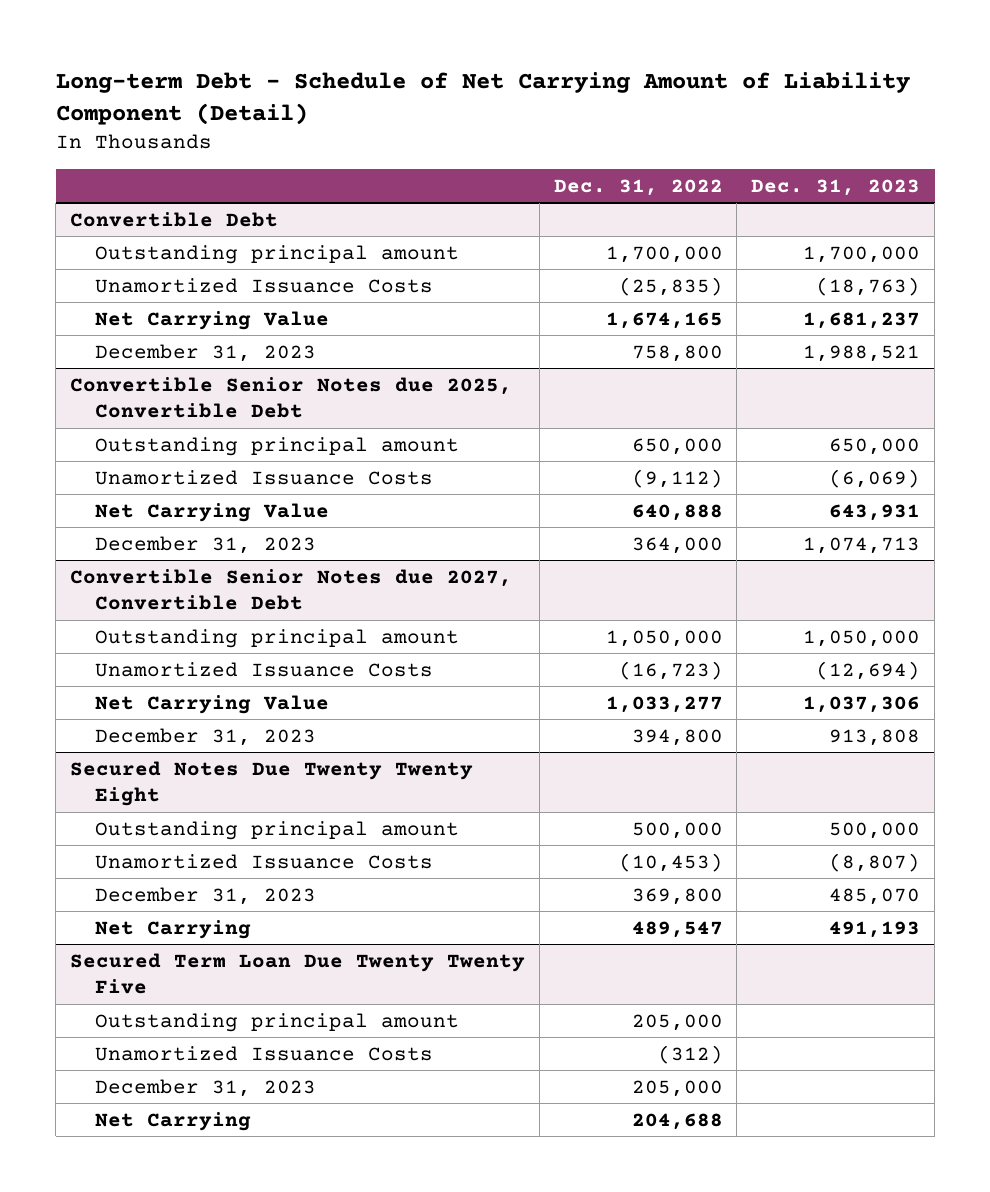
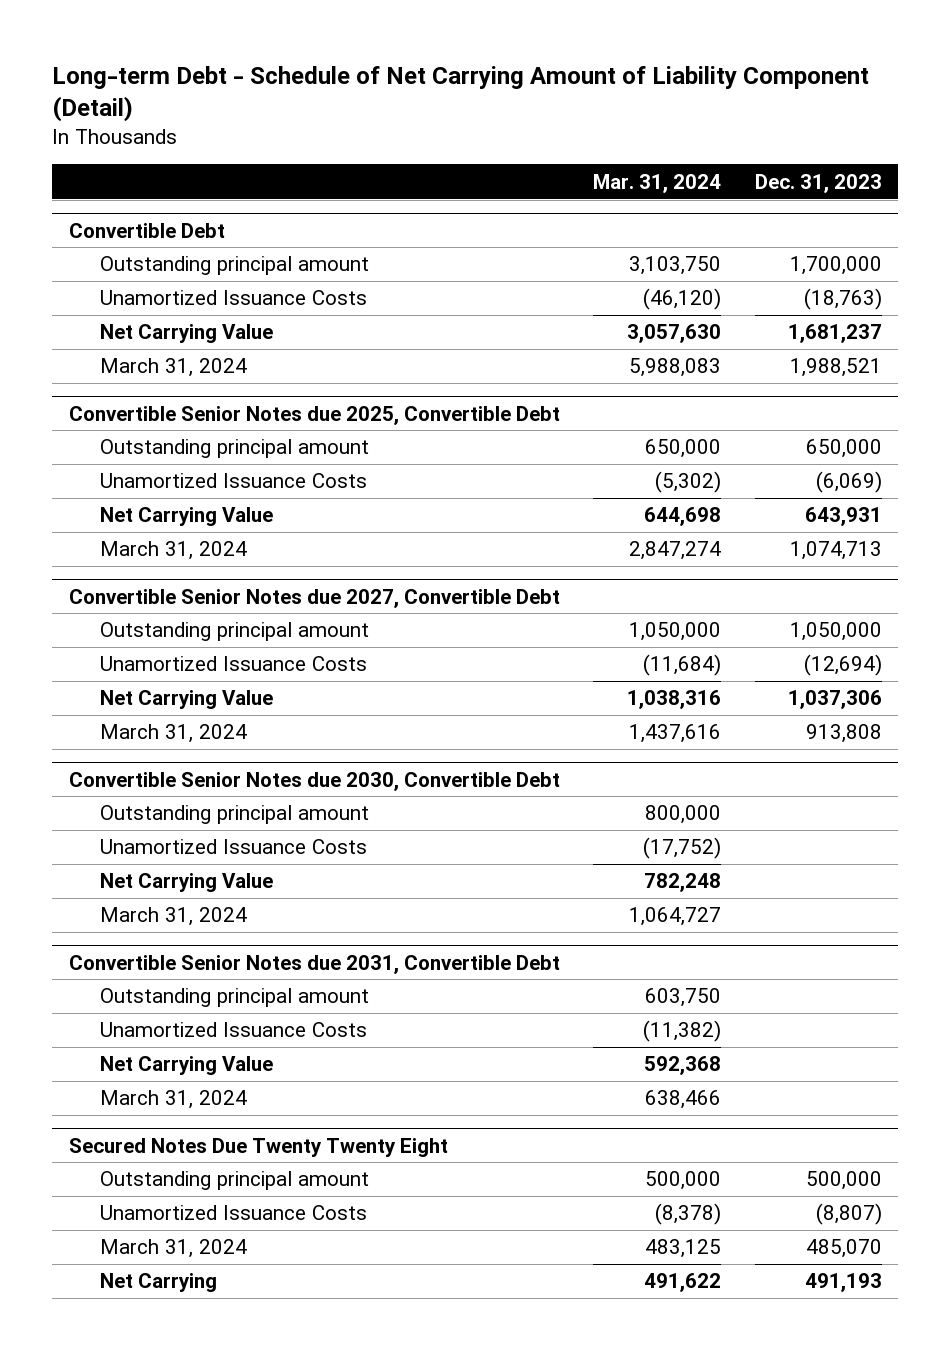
[553,178,723,196] Dec. 31, 2022 -> none
none -> [593,173,722,193] Mar. 31, 2024
[95,343,317,362] December 31, 2023 -> [100,358,248,378] March 31, 2024
[95,535,317,554] December 31, 2023 -> [100,541,248,561] March 31, 2024
[95,727,317,746] December 31, 2023 -> [100,724,248,744] March 31, 2024
none -> [68,771,560,791] Convertible Senior Notes due 2030, Convertible Debt
none -> [100,805,370,825] Outstanding principal amount
none -> [100,839,368,855] Unamortized Issuance Costs
none -> [100,873,274,893] Net Carrying Value
none -> [100,907,248,927] March 31, 2024
none -> [68,954,560,974] Convertible Senior Notes due 2031, Convertible Debt
none -> [100,988,370,1008] Outstanding principal amount
none -> [100,1022,368,1038] Unamortized Issuance Costs
none -> [100,1056,274,1076] Net Carrying Value
none -> [100,1090,248,1110] March 31, 2024
[95,886,317,905] December 31, 2023 -> [100,1239,248,1259] March 31, 2024
[70,952,526,995] Secured Term Loan Due Twenty Twenty Five -> none
[95,1012,460,1032] Outstanding principal amount -> none
[95,1045,434,1061] Unamortized Issuance Costs -> none
[95,1078,317,1097] December 31, 2023 -> none
[95,1111,252,1131] Net Carrying -> none

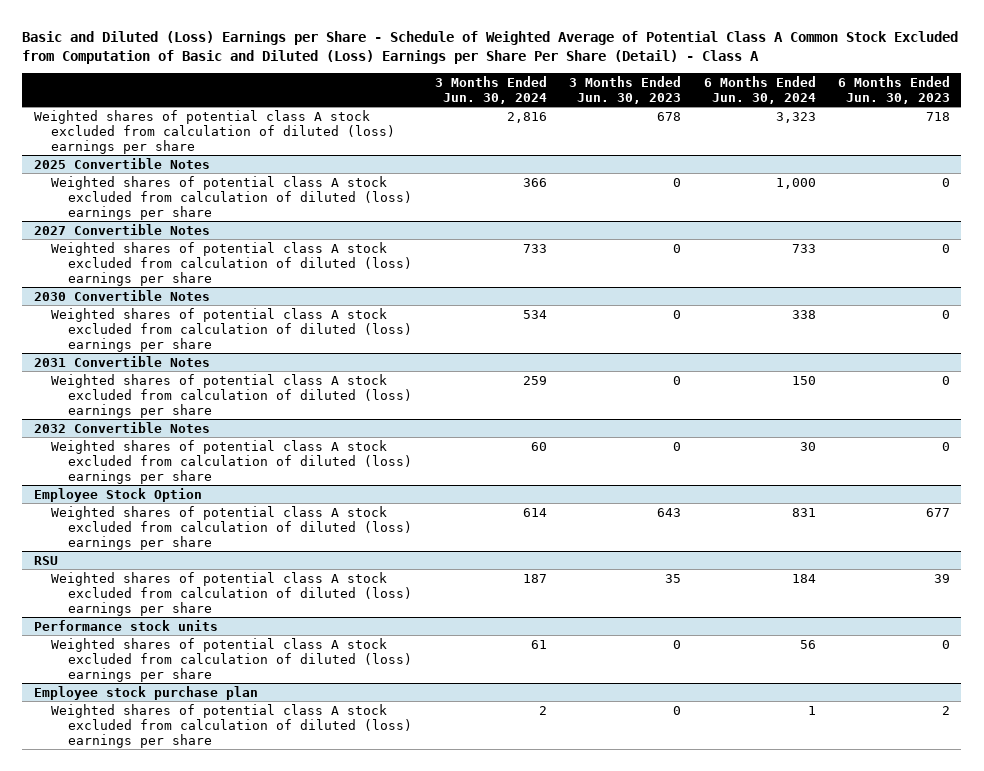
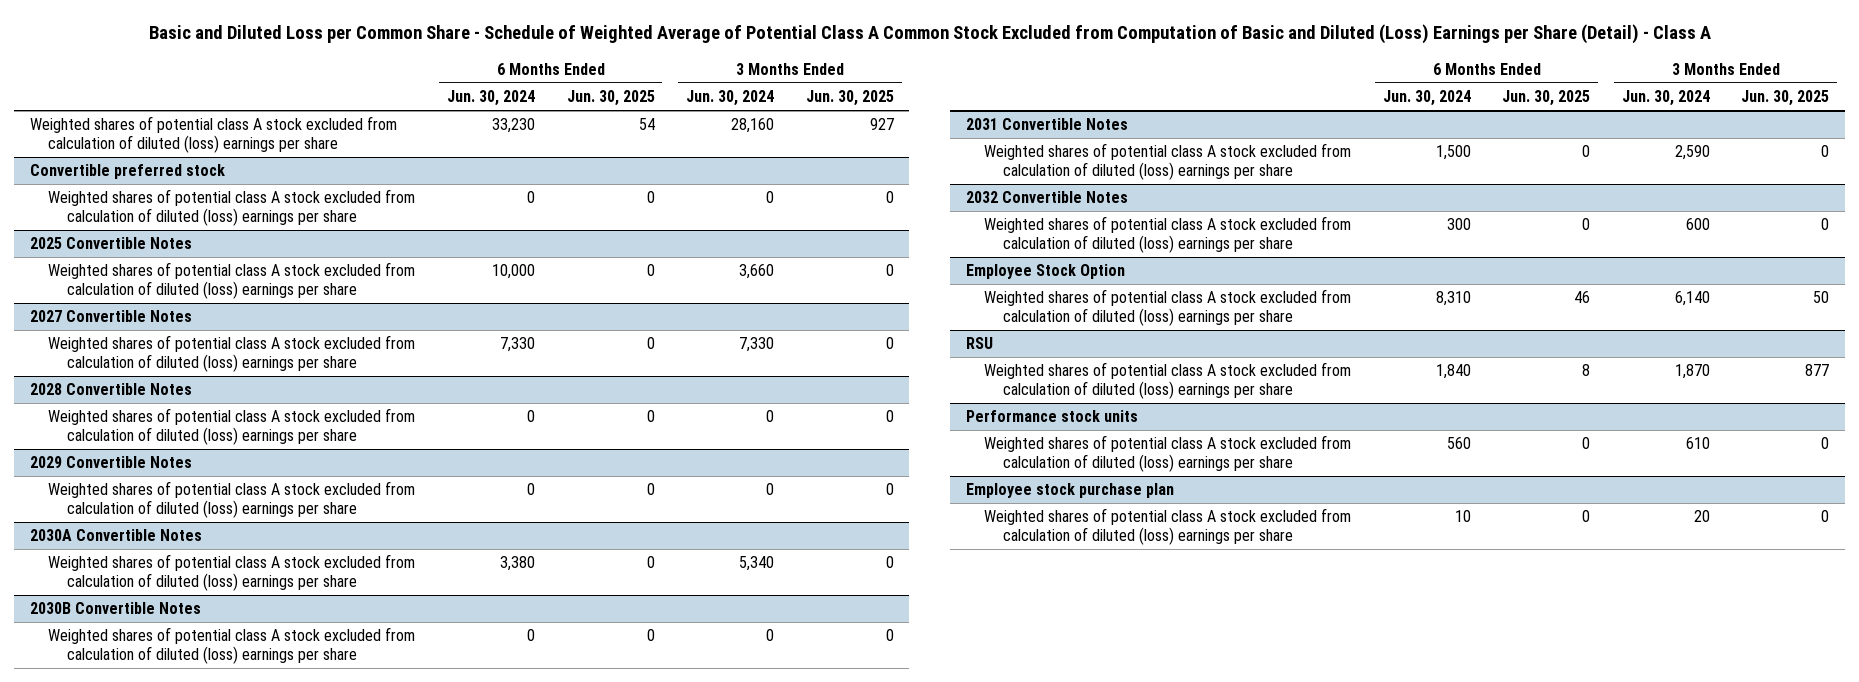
[22,30,959,64] Basic and Diluted (Loss) Earnings per Share - Schedule of Weighted Average of Potential Class A Common Stock Excluded from Computation of Basic and Diluted (Loss) Earnings per Share Per Share (Detail) - Class A -> [148,24,1711,45] Basic and Diluted Loss per Common Share - Schedule of Weighted Average of Potential Class A Common Stock Excluded from Computation of Basic and Diluted (Loss) Earnings per Share (Detail) - Class A
[569,75,682,104] 3 Months Ended Jun. 30, 2023 -> none
[838,75,951,104] 6 Months Ended Jun. 30, 2023 -> none
none -> [566,90,655,107] Jun. 30, 2025
none -> [805,90,894,107] Jun. 30, 2025
[506,111,547,123] 2,816 -> [731,118,775,134] 28,160
[775,111,816,123] 3,323 -> [492,118,536,134] 33,230
none -> [29,164,225,180] Convertible preferred stock
none -> [48,189,416,227] Weighted shares of potential class A stock excluded from calculation of diluted (loss) earnings per share
[522,177,547,187] 366 -> [739,264,775,280] 3,660
[775,177,816,189] 1,000 -> [492,264,536,280] 10,000
[522,243,547,253] 733 -> [739,337,775,353] 7,330
[791,243,816,253] 733 -> [500,337,536,353] 7,330
[33,289,210,301] 2030 Convertible Notes -> [29,383,192,396] 2028 Convertible Notes
[522,309,547,319] 534 -> [766,410,775,423] 0
[791,309,816,319] 338 -> [527,410,536,423] 0
none -> [29,456,192,469] 2029 Convertible Notes
none -> [48,481,416,519] Weighted shares of potential class A stock excluded from calculation of diluted (loss) earnings per share
none -> [29,529,202,542] 2030A Convertible Notes
none -> [48,554,416,592] Weighted shares of potential class A stock excluded from calculation of diluted (loss) earnings per share
none -> [29,602,201,615] 2030B Convertible Notes
none -> [48,627,416,665] Weighted shares of potential class A stock excluded from calculation of diluted (loss) earnings per share
[522,375,547,385] 259 -> [1674,145,1710,161] 2,590
[791,375,816,385] 150 -> [1435,145,1471,161] 1,500
[530,441,547,451] 60 -> [1685,218,1710,231] 600
[799,441,816,451] 30 -> [1446,218,1471,231] 300
[522,507,547,517] 614 -> [1674,291,1710,307] 6,140
[791,507,816,517] 831 -> [1435,291,1471,307] 8,310
[522,573,547,583] 187 -> [1674,364,1710,380] 1,870
[791,573,816,583] 184 -> [1435,364,1471,380] 1,840
[530,639,547,649] 61 -> [1685,437,1710,450] 610
[799,639,816,649] 56 -> [1446,437,1471,450] 560
[538,705,547,715] 2 -> [1693,510,1710,523] 20
[807,705,816,715] 1 -> [1454,510,1471,523] 10

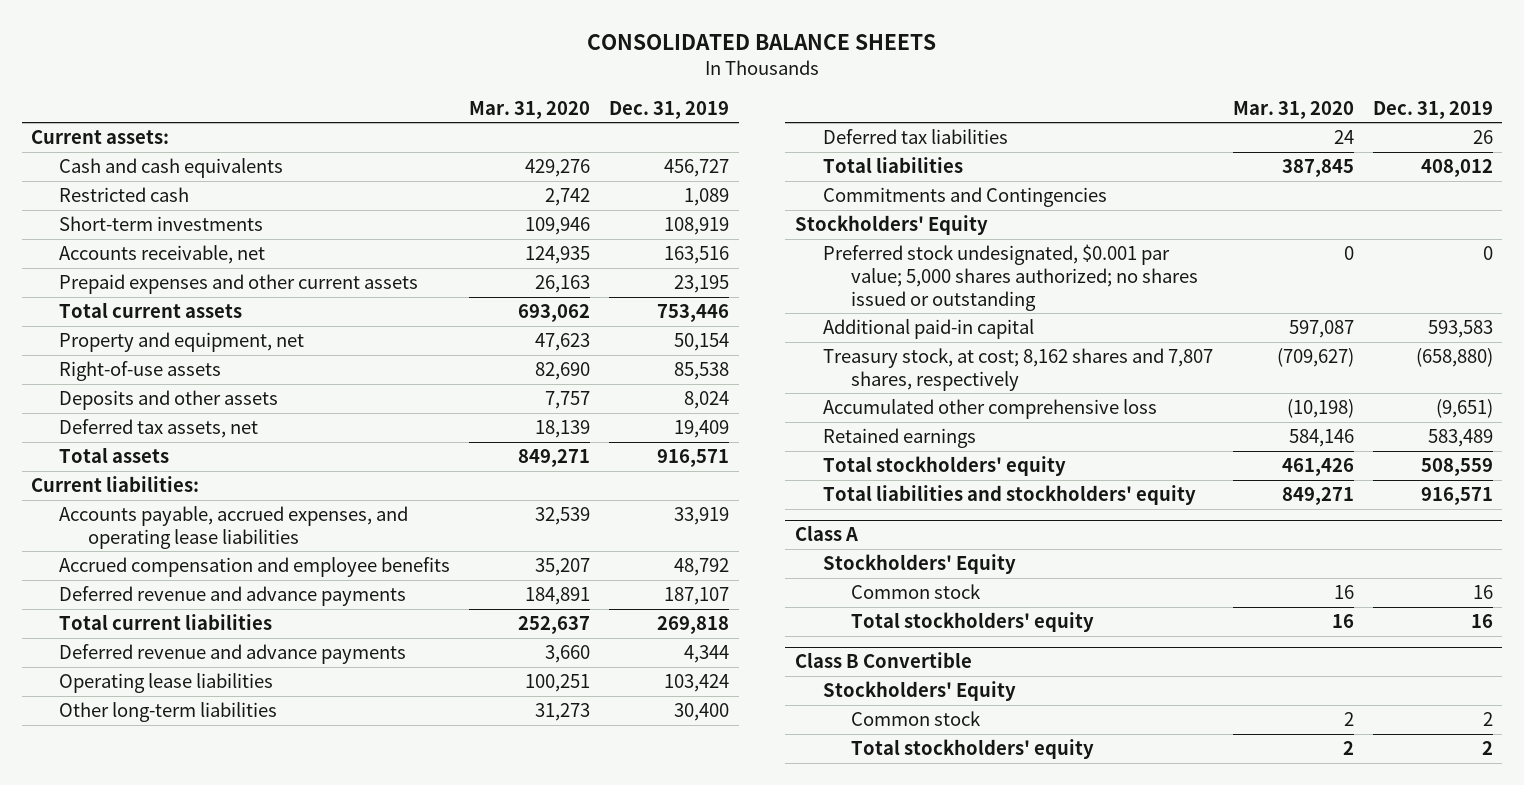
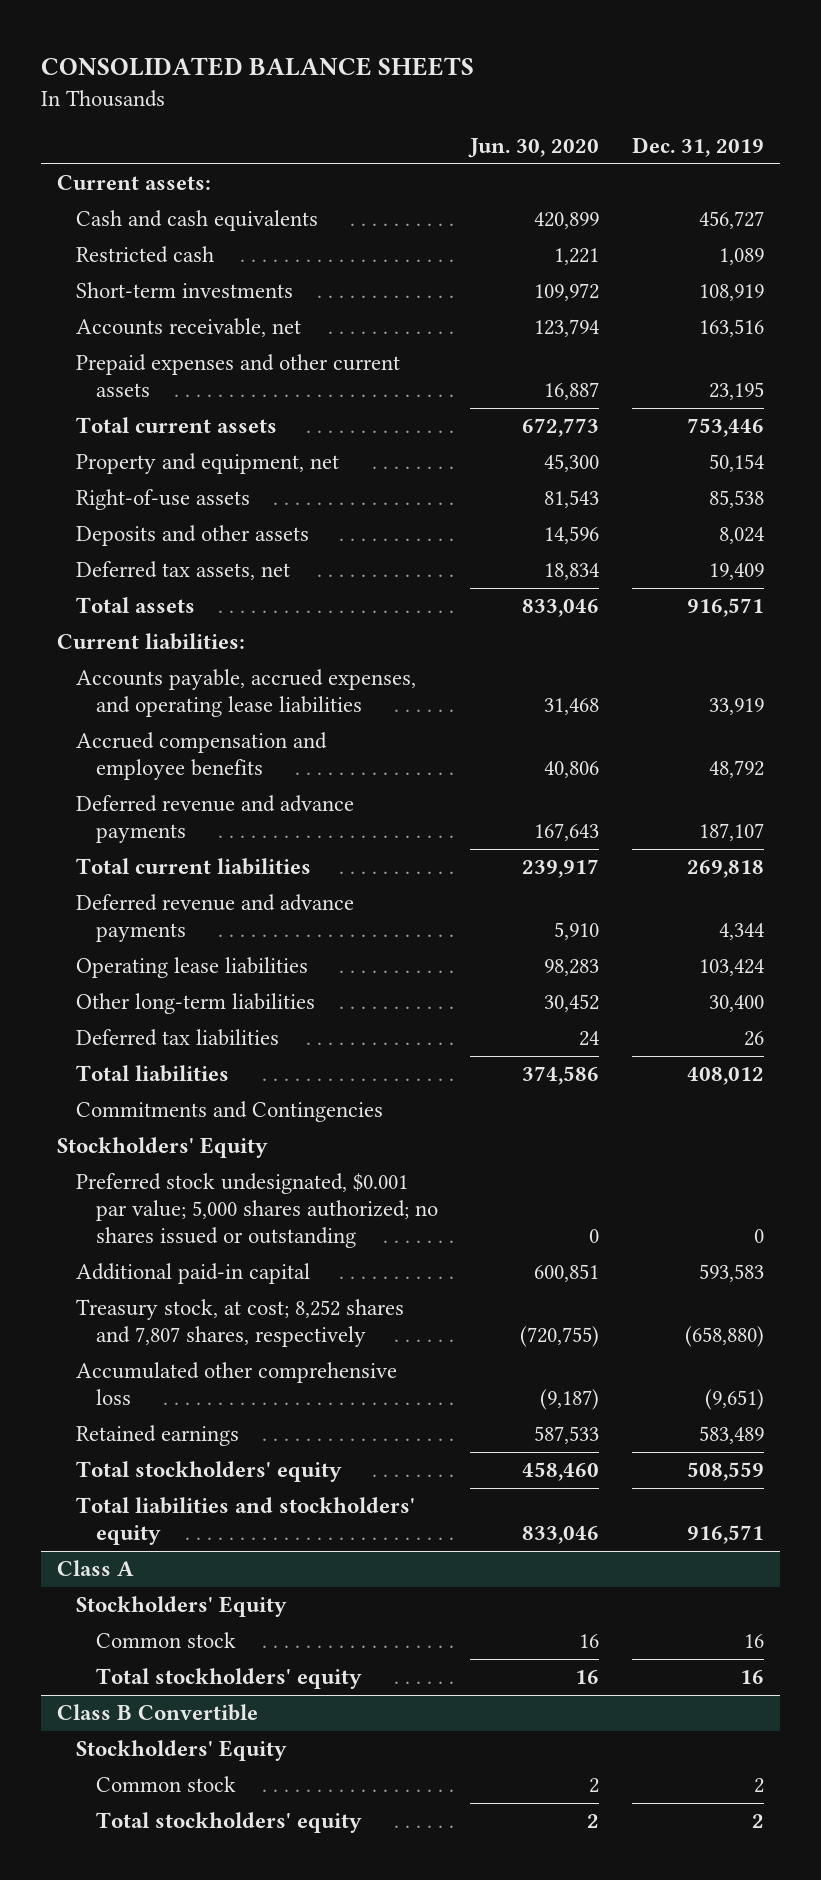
[469,100,591,119] Mar. 31, 2020 -> none
none -> [468,138,600,159] Jun. 30, 2020
[822,348,1213,391] Treasury stock, at cost; 8,162 shares and 7,807 shares, respectively -> [76,1299,405,1348] Treasury stock, at cost; 8,252 shares and 7,807 shares, respectively

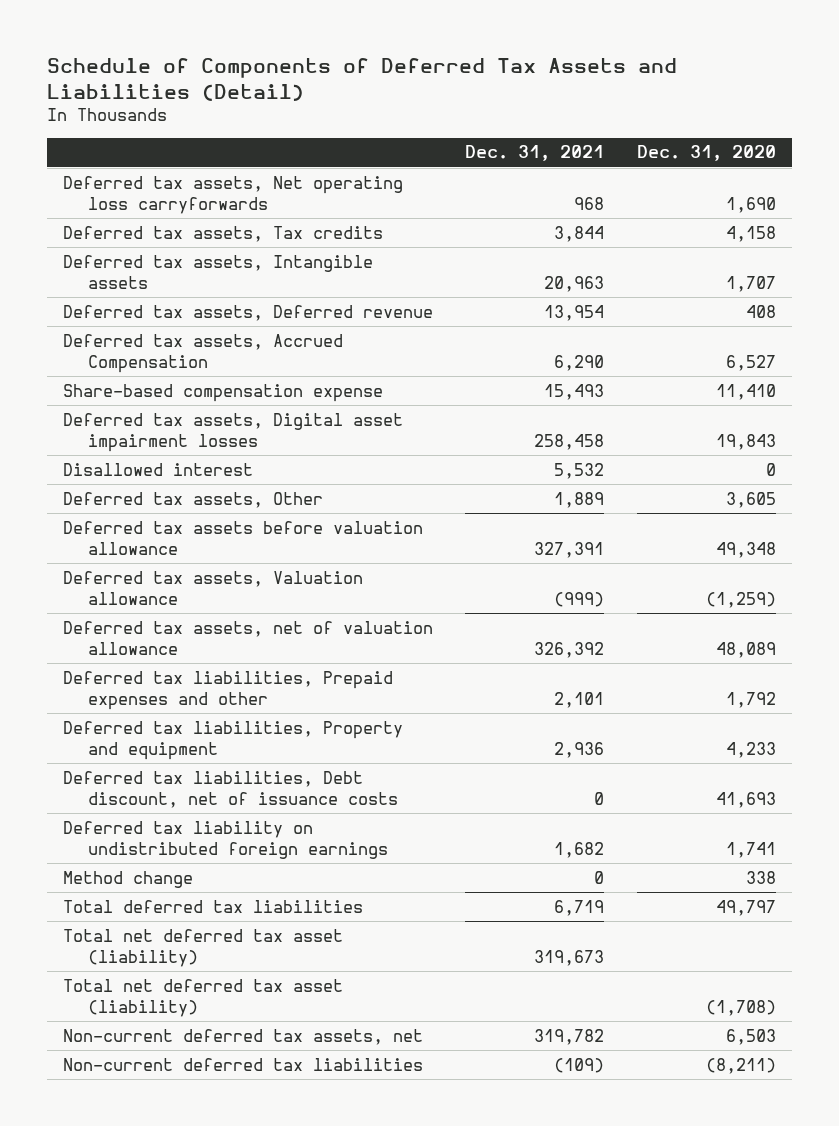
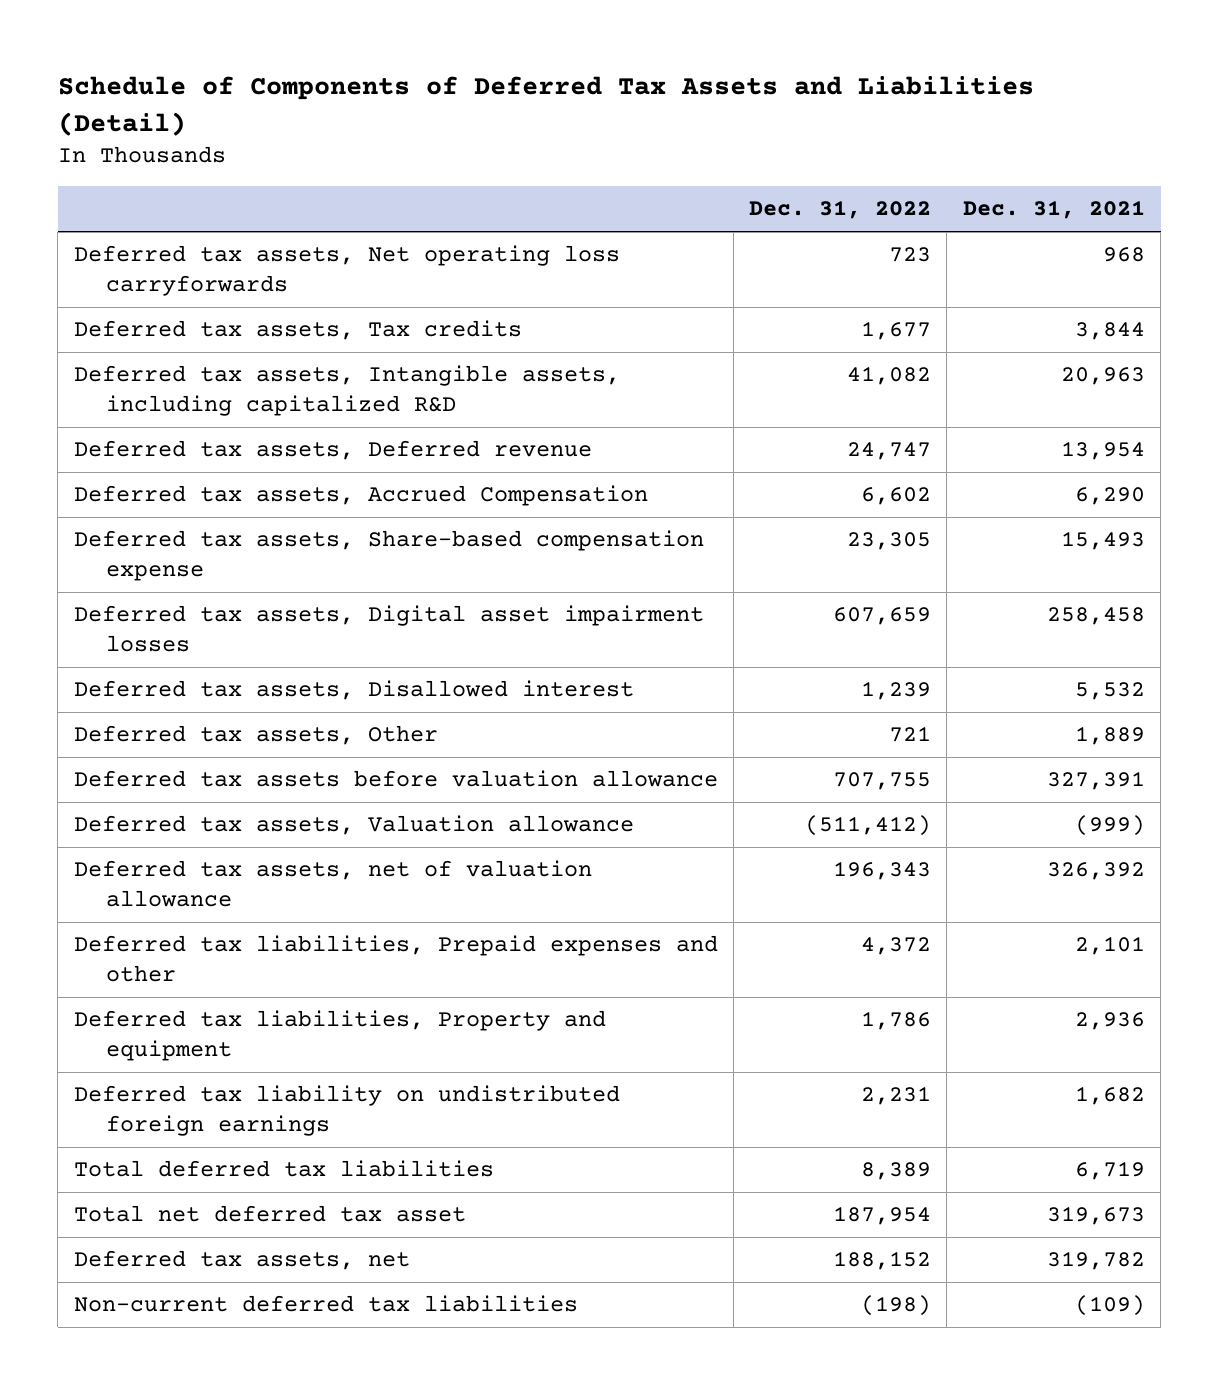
[636,145,776,162] Dec. 31, 2020 -> none
none -> [749,200,932,220] Dec. 31, 2022
[63,254,374,290] Deferred tax assets, Intangible assets -> [73,365,620,417] Deferred tax assets, Intangible assets, including capitalized R&D
[63,383,384,402] Share-based compensation expense -> [73,530,704,582] Deferred tax assets, Share-based compensation expense
[63,462,254,476] Disallowed interest -> [73,680,634,701] Deferred tax assets, Disallowed interest
[63,770,398,809] Deferred tax liabilities, Debt discount, net of issuance costs -> none
[63,870,194,888] Method change -> none
[63,978,344,1018] Total net deferred tax asset (liability) -> none
[63,928,344,968] Total net deferred tax asset (liability) -> [73,1205,466,1223] Total net deferred tax asset
[63,1028,424,1045] Non-current deferred tax assets, net -> [73,1250,410,1271] Deferred tax assets, net

